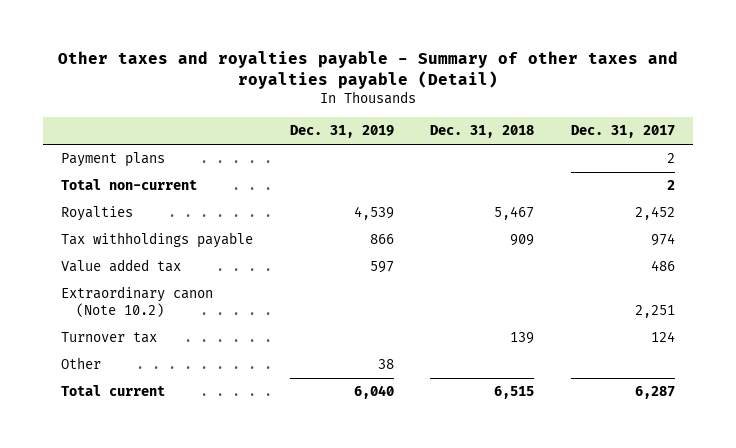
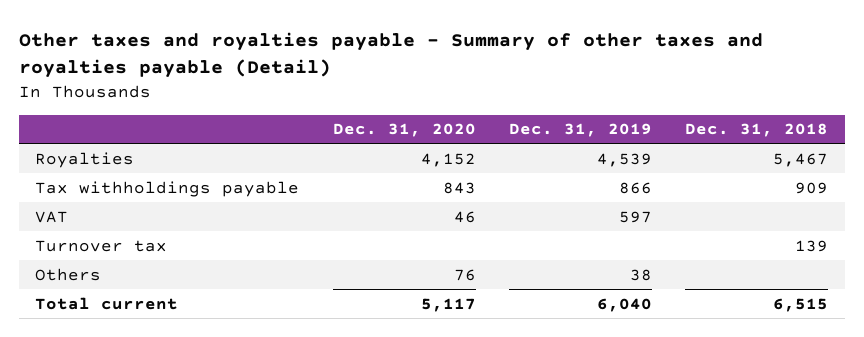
[570,125,675,139] Dec. 31, 2017 -> none
none -> [332,123,476,138] Dec. 31, 2020
[61,152,166,168] Payment plans -> none
[61,179,198,191] Total non-current -> none
[61,286,214,318] Extraordinary canon (Note 10.2) -> none
[61,259,182,273] Value added tax -> [35,210,69,223] VAT
[61,357,102,370] Other -> [35,267,102,281] Others

